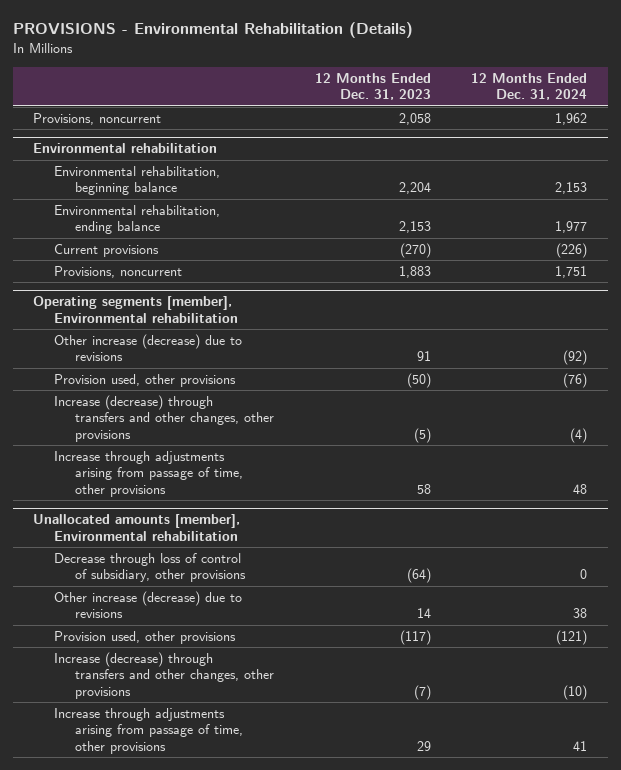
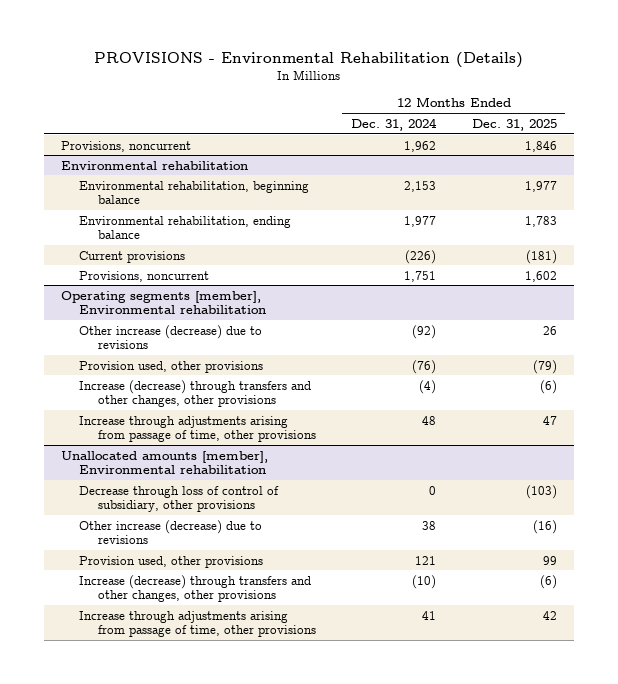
[314,73,431,101] 12 Months Ended Dec. 31, 2023 -> none
none -> [471,118,557,131] Dec. 31, 2025
[556,630,588,646] (121) -> [415,555,437,565] 121

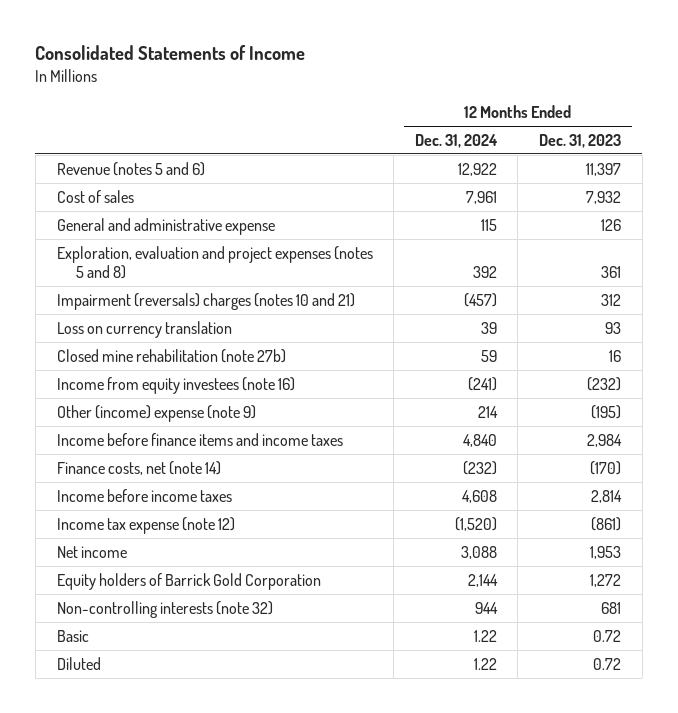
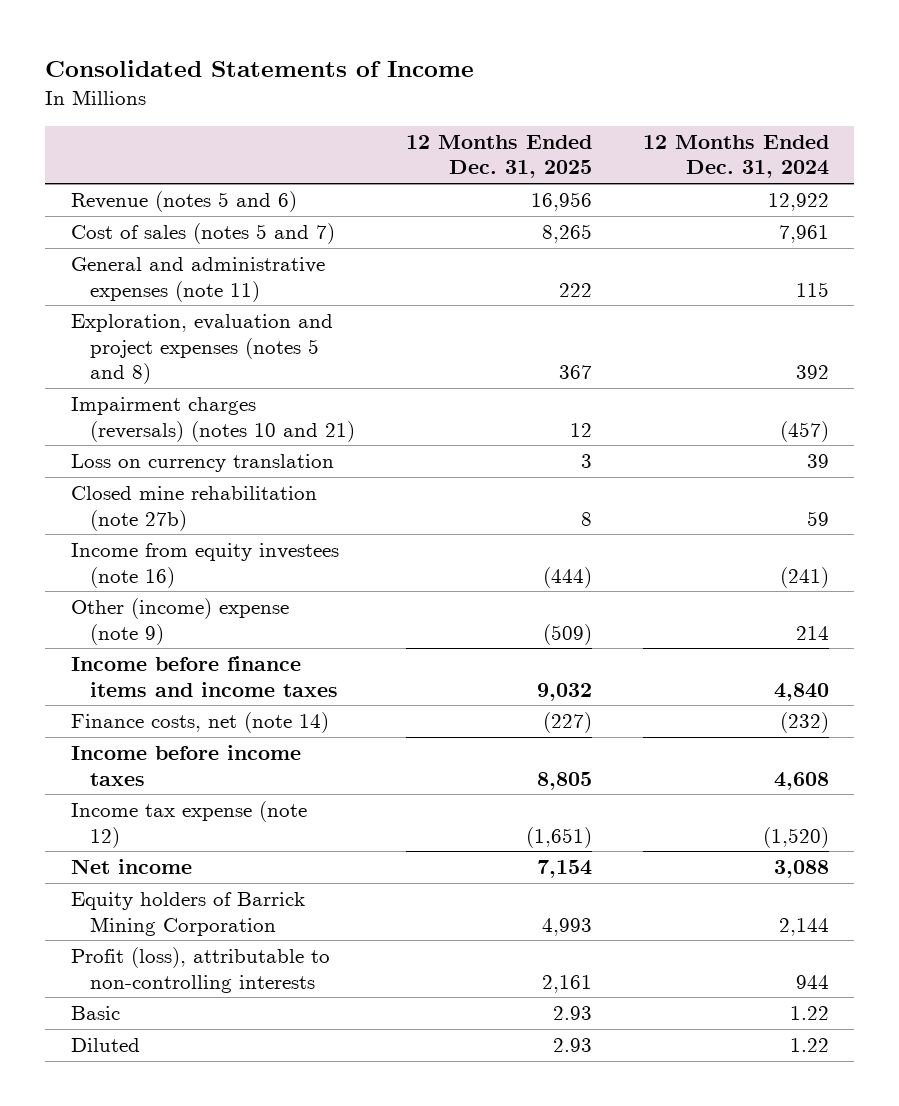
[539,133,622,148] Dec. 31, 2023 -> none
none -> [405,134,592,179] 12 Months Ended Dec. 31, 2025
[56,189,134,203] Cost of sales -> [70,222,335,244] Cost of sales (notes 5 and 7)
[56,217,275,235] General and administrative expense -> [70,256,325,302] General and administrative expenses (note 11)
[56,292,355,310] Impairment (reversals) charges (notes 10 and 21) -> [70,396,355,442] Impairment charges (reversals) (notes 10 and 21)
[56,572,321,590] Equity holders of Barrick Gold Corporation -> [70,891,305,936] Equity holders of Barrick Mining Corporation
[56,600,273,618] Non-controlling interests (note 32) -> [70,946,330,993] Profit (loss), attributable to non-controlling interests

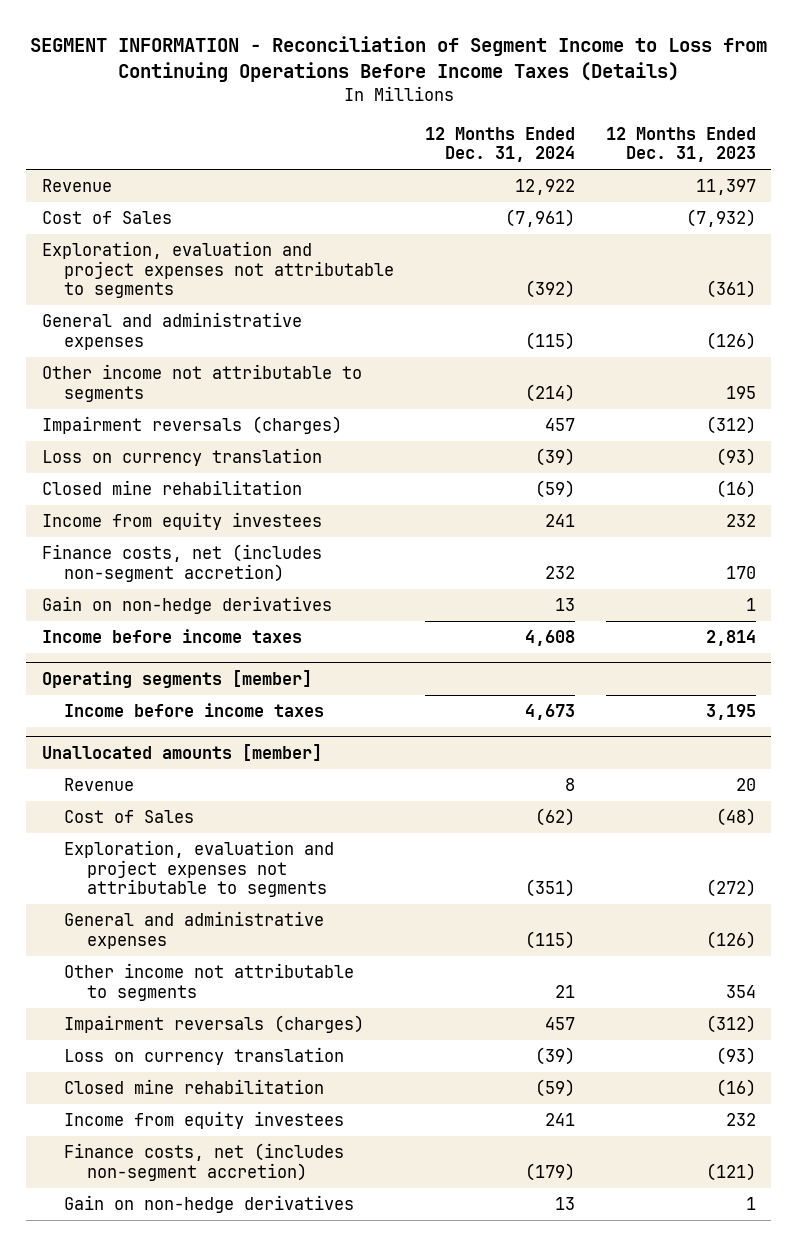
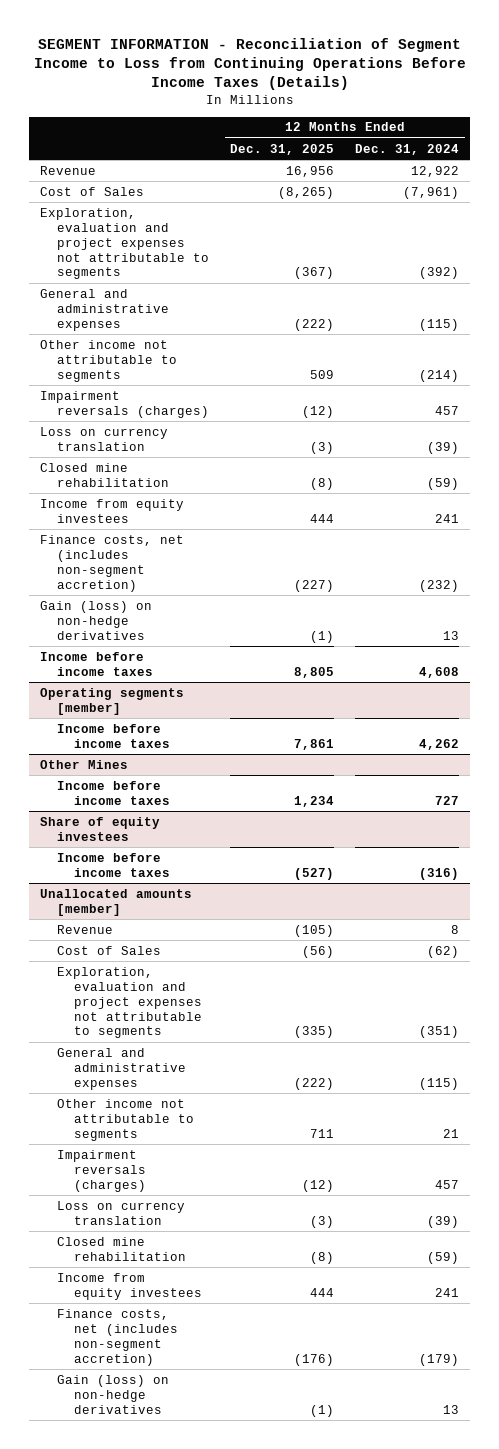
[605,126,756,163] 12 Months Ended Dec. 31, 2023 -> none
none -> [230,143,335,155] Dec. 31, 2025
[545,565,576,579] 232 -> [419,579,460,592] (232)
[41,596,332,615] Gain on non-hedge derivatives -> [39,600,152,640] Gain (loss) on non-hedge derivatives
[525,704,576,721] 4,673 -> [419,738,460,750] 4,262
none -> [39,759,128,769] Other Mines
none -> [56,780,170,805] Income before income taxes
none -> [39,816,160,841] Share of equity investees
none -> [56,852,170,877] Income before income taxes
[64,1195,355,1214] Gain on non-hedge derivatives -> [56,1374,169,1414] Gain (loss) on non-hedge derivatives

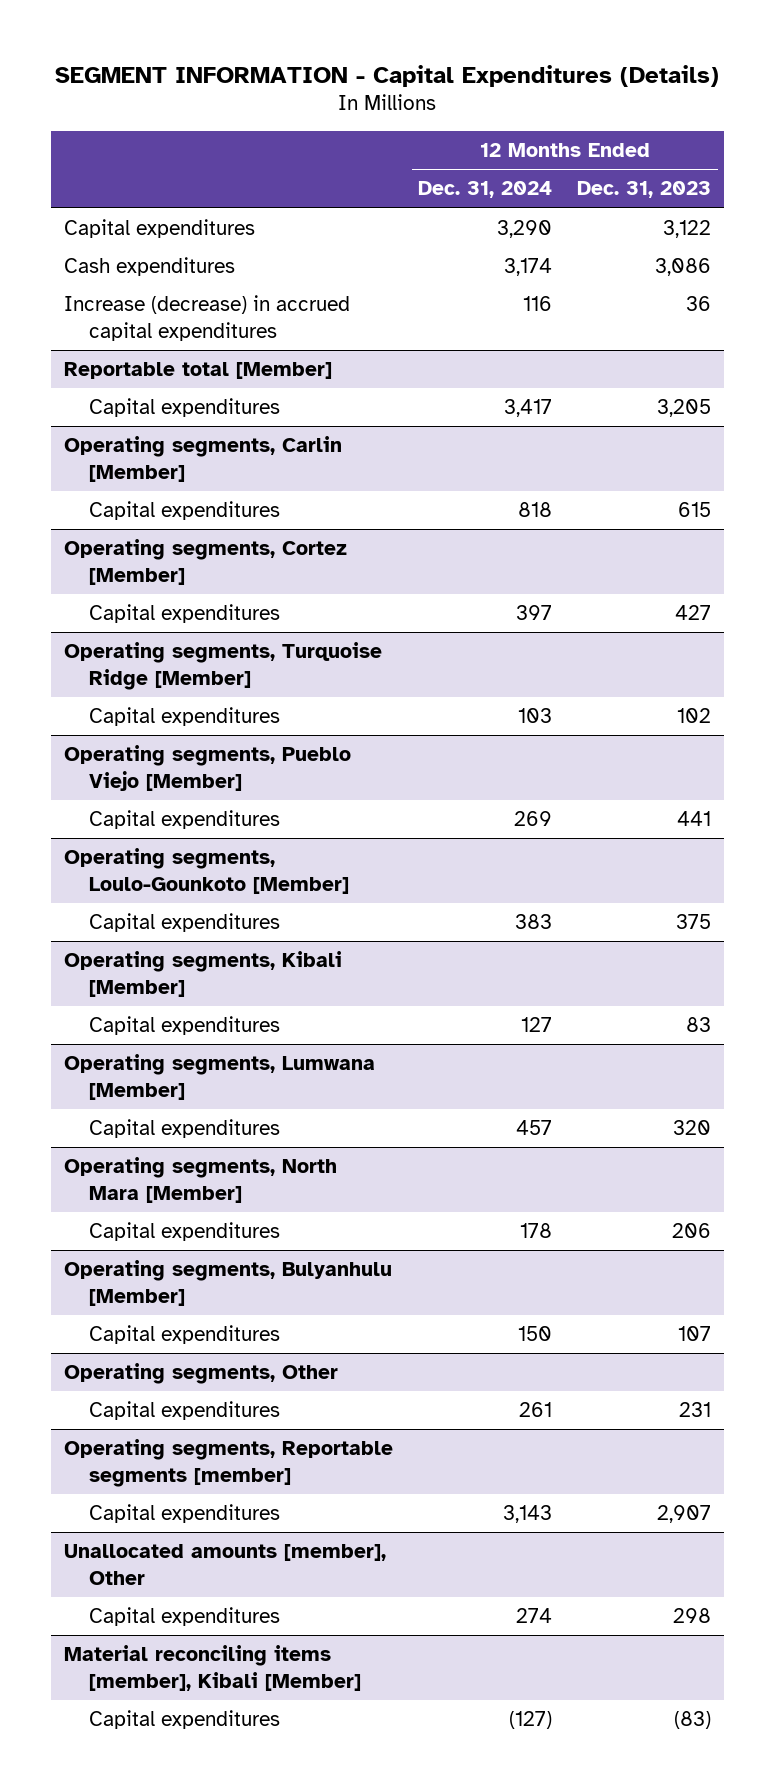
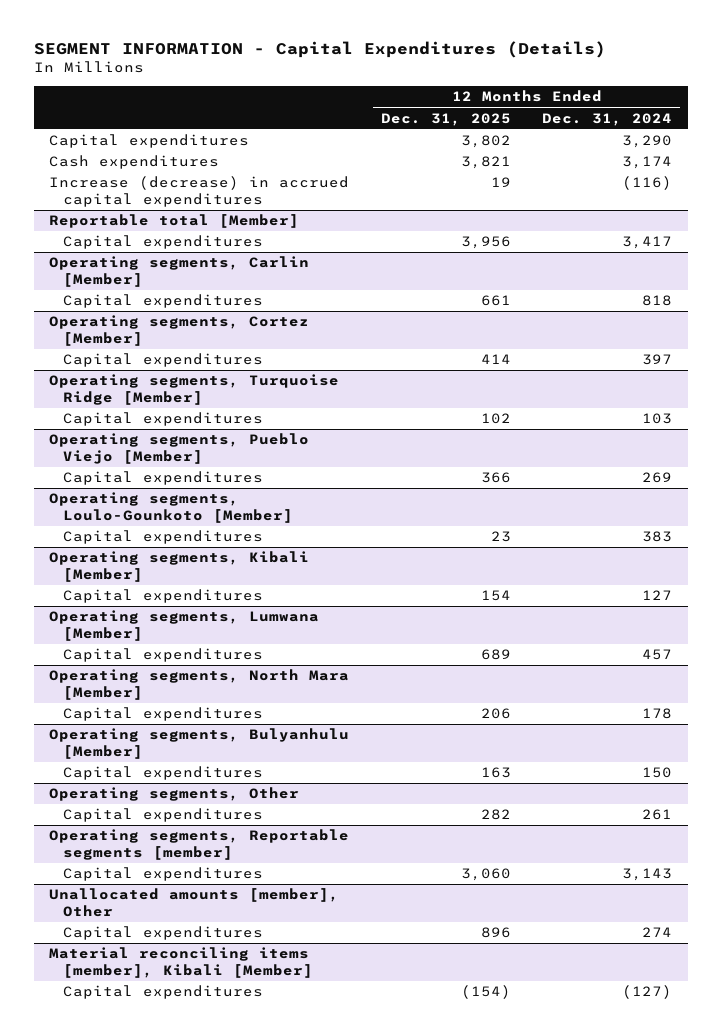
[577,181,712,199] Dec. 31, 2023 -> none
none -> [380,112,511,126] Dec. 31, 2025
[522,296,552,312] 116 -> [622,176,673,191] (116)

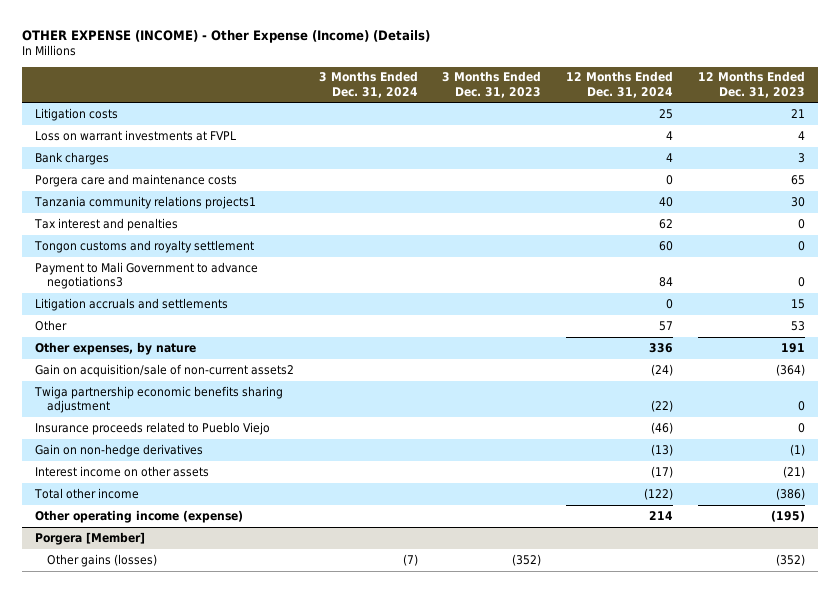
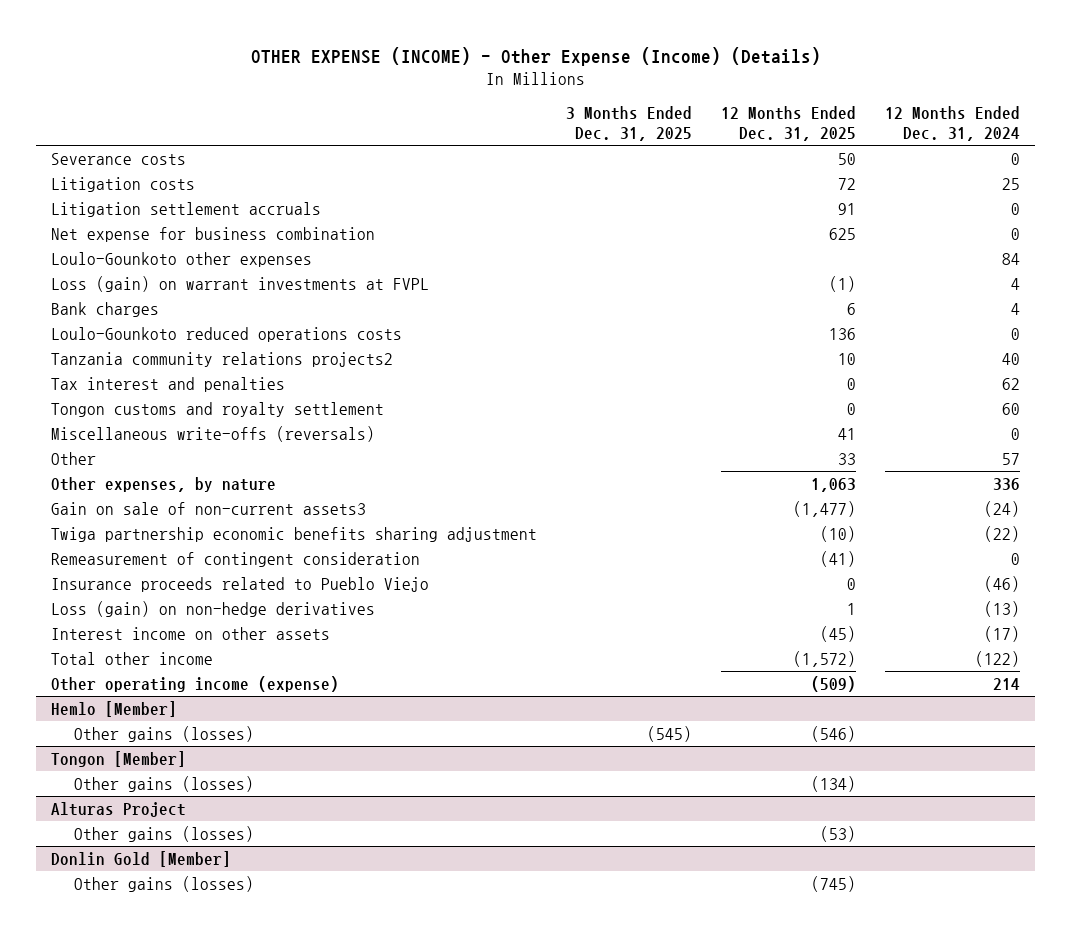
[318,71,418,98] 3 Months Ended Dec. 31, 2024 -> none
[442,71,542,98] 3 Months Ended Dec. 31, 2023 -> none
[698,71,806,98] 12 Months Ended Dec. 31, 2023 -> none
none -> [566,105,693,141] 3 Months Ended Dec. 31, 2025
none -> [721,105,857,141] 12 Months Ended Dec. 31, 2025
none -> [50,152,186,165] Severance costs
none -> [50,201,321,217] Litigation settlement accruals
none -> [50,226,375,242] Net expense for business combination
none -> [50,251,312,267] Loulo-Gounkoto other expenses
[34,129,236,141] Loss on warrant investments at FVPL -> [50,275,429,292] Loss (gain) on warrant investments at FVPL
[34,173,237,187] Porgera care and maintenance costs -> none
none -> [50,326,402,342] Loulo-Gounkoto reduced operations costs
[33,195,256,209] Tanzania community relations projects1 -> [50,351,393,367] Tanzania community relations projects2
[34,261,258,290] Payment to Mali Government to advance negotiations3 -> none
[34,297,228,311] Litigation accruals and settlements -> none
none -> [50,425,375,442] Miscellaneous write-offs (reversals)
[34,363,294,377] Gain on acquisition/sale of non-current assets2 -> [50,501,366,515] Gain on sale of non-current assets3
none -> [50,551,420,567] Remeasurement of contingent consideration
[34,443,203,457] Gain on non-hedge derivatives -> [50,600,375,617] Loss (gain) on non-hedge derivatives
[34,531,145,545] Porgera [Member] -> none
none -> [50,700,177,717] Hemlo [Member]
none -> [50,750,186,767] Tongon [Member]
none -> [73,775,254,792] Other gains (losses)
none -> [50,801,186,817] Alturas Project
none -> [73,825,254,842] Other gains (losses)
none -> [50,850,231,867] Donlin Gold [Member]
none -> [73,875,254,892] Other gains (losses)

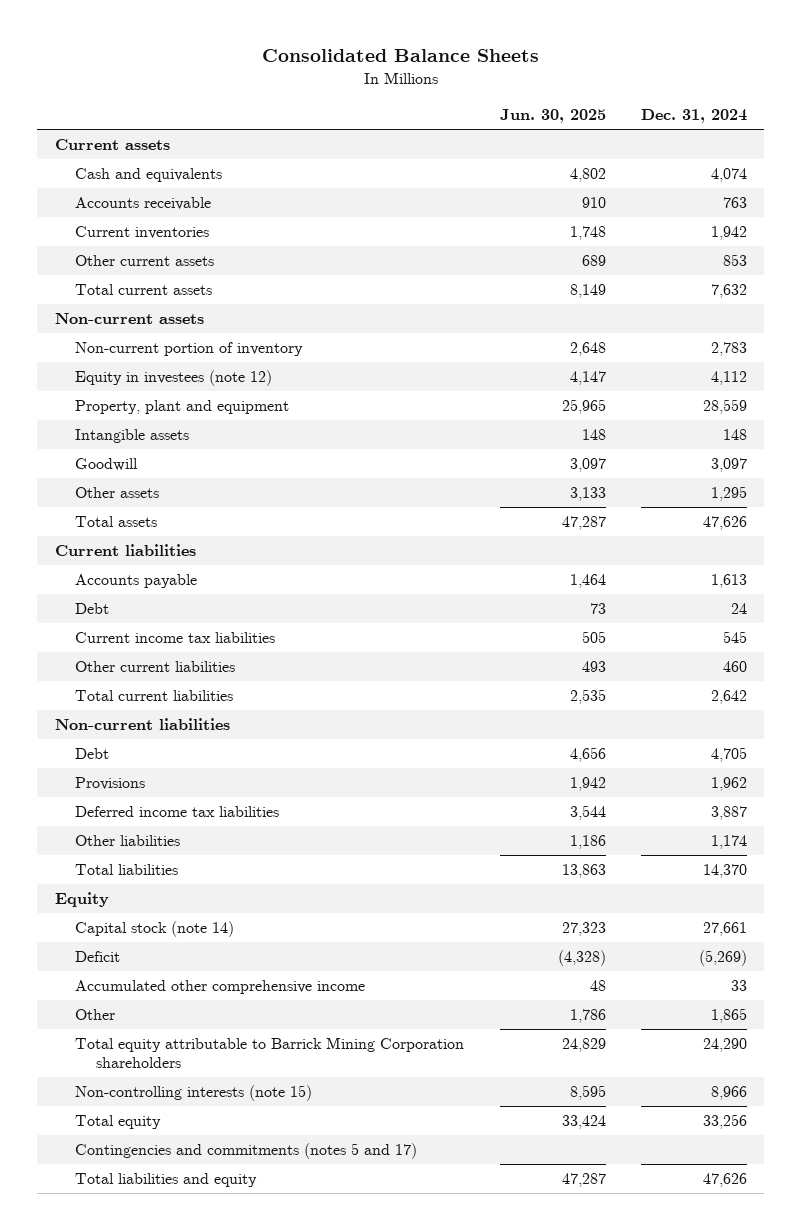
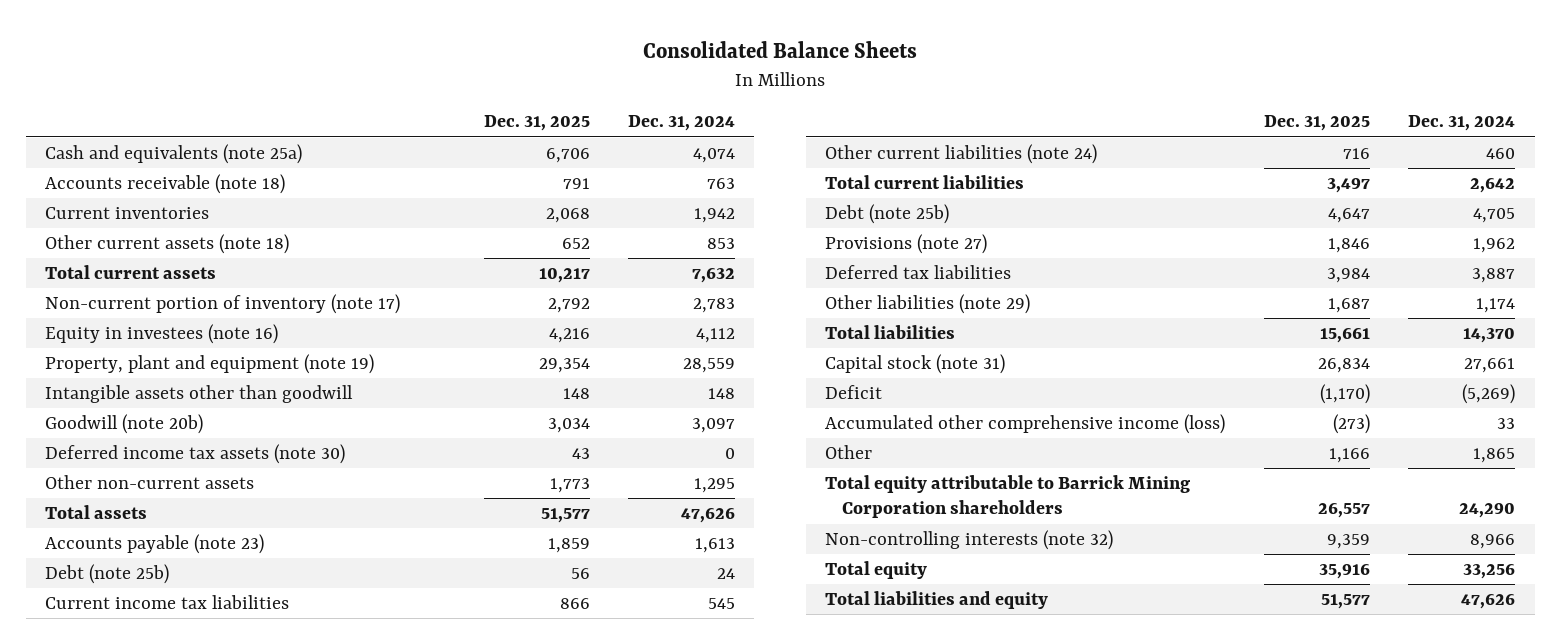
[499,108,606,123] Jun. 30, 2025 -> none
none -> [483,115,590,132] Dec. 31, 2025
[54,139,170,151] Current assets -> none
[75,168,223,183] Cash and equivalents -> [45,144,303,165] Cash and equivalents (note 25a)
[75,197,212,211] Accounts receivable -> [45,174,286,195] Accounts receivable (note 18)
[75,255,215,267] Other current assets -> [45,234,290,255] Other current assets (note 18)
[54,313,204,325] Non-current assets -> none
[75,342,304,357] Non-current portion of inventory -> [45,294,401,315] Non-current portion of inventory (note 17)
[75,370,273,387] Equity in investees (note 12) -> [45,324,279,345] Equity in investees (note 16)
[75,400,290,415] Property, plant and equipment -> [45,354,375,375] Property, plant and equipment (note 19)
[75,429,190,444] Intangible assets -> [45,385,354,404] Intangible assets other than goodwill
[75,458,139,472] Goodwill -> [45,414,204,435] Goodwill (note 20b)
none -> [45,444,346,465] Deferred income tax assets (note 30)
[75,487,160,499] Other assets -> [45,475,255,490] Other non-current assets
[54,544,196,557] Current liabilities -> none
[75,574,198,589] Accounts payable -> [45,534,265,555] Accounts payable (note 23)
[75,603,110,615] Debt -> [45,564,170,585] Debt (note 25b)
[75,661,236,673] Other current liabilities -> [825,144,1098,165] Other current liabilities (note 24)
[54,718,230,731] Non-current liabilities -> none
[75,748,110,760] Debt -> [825,204,950,225] Debt (note 25b)
[75,777,146,791] Provisions -> [825,234,988,255] Provisions (note 27)
[75,806,280,818] Deferred income tax liabilities -> [825,265,1012,280] Deferred tax liabilities
[75,835,181,847] Other liabilities -> [825,294,1031,315] Other liabilities (note 29)
[54,892,109,908] Equity -> none
[75,921,235,938] Capital stock (note 14) -> [825,354,1006,375] Capital stock (note 31)
[75,980,366,995] Accumulated other comprehensive income -> [825,414,1226,435] Accumulated other comprehensive income (loss)
[75,1085,313,1102] Non-controlling interests (note 15) -> [825,530,1114,551] Non-controlling interests (note 32)
[75,1143,418,1160] Contingencies and commitments (notes 5 and 17) -> none

